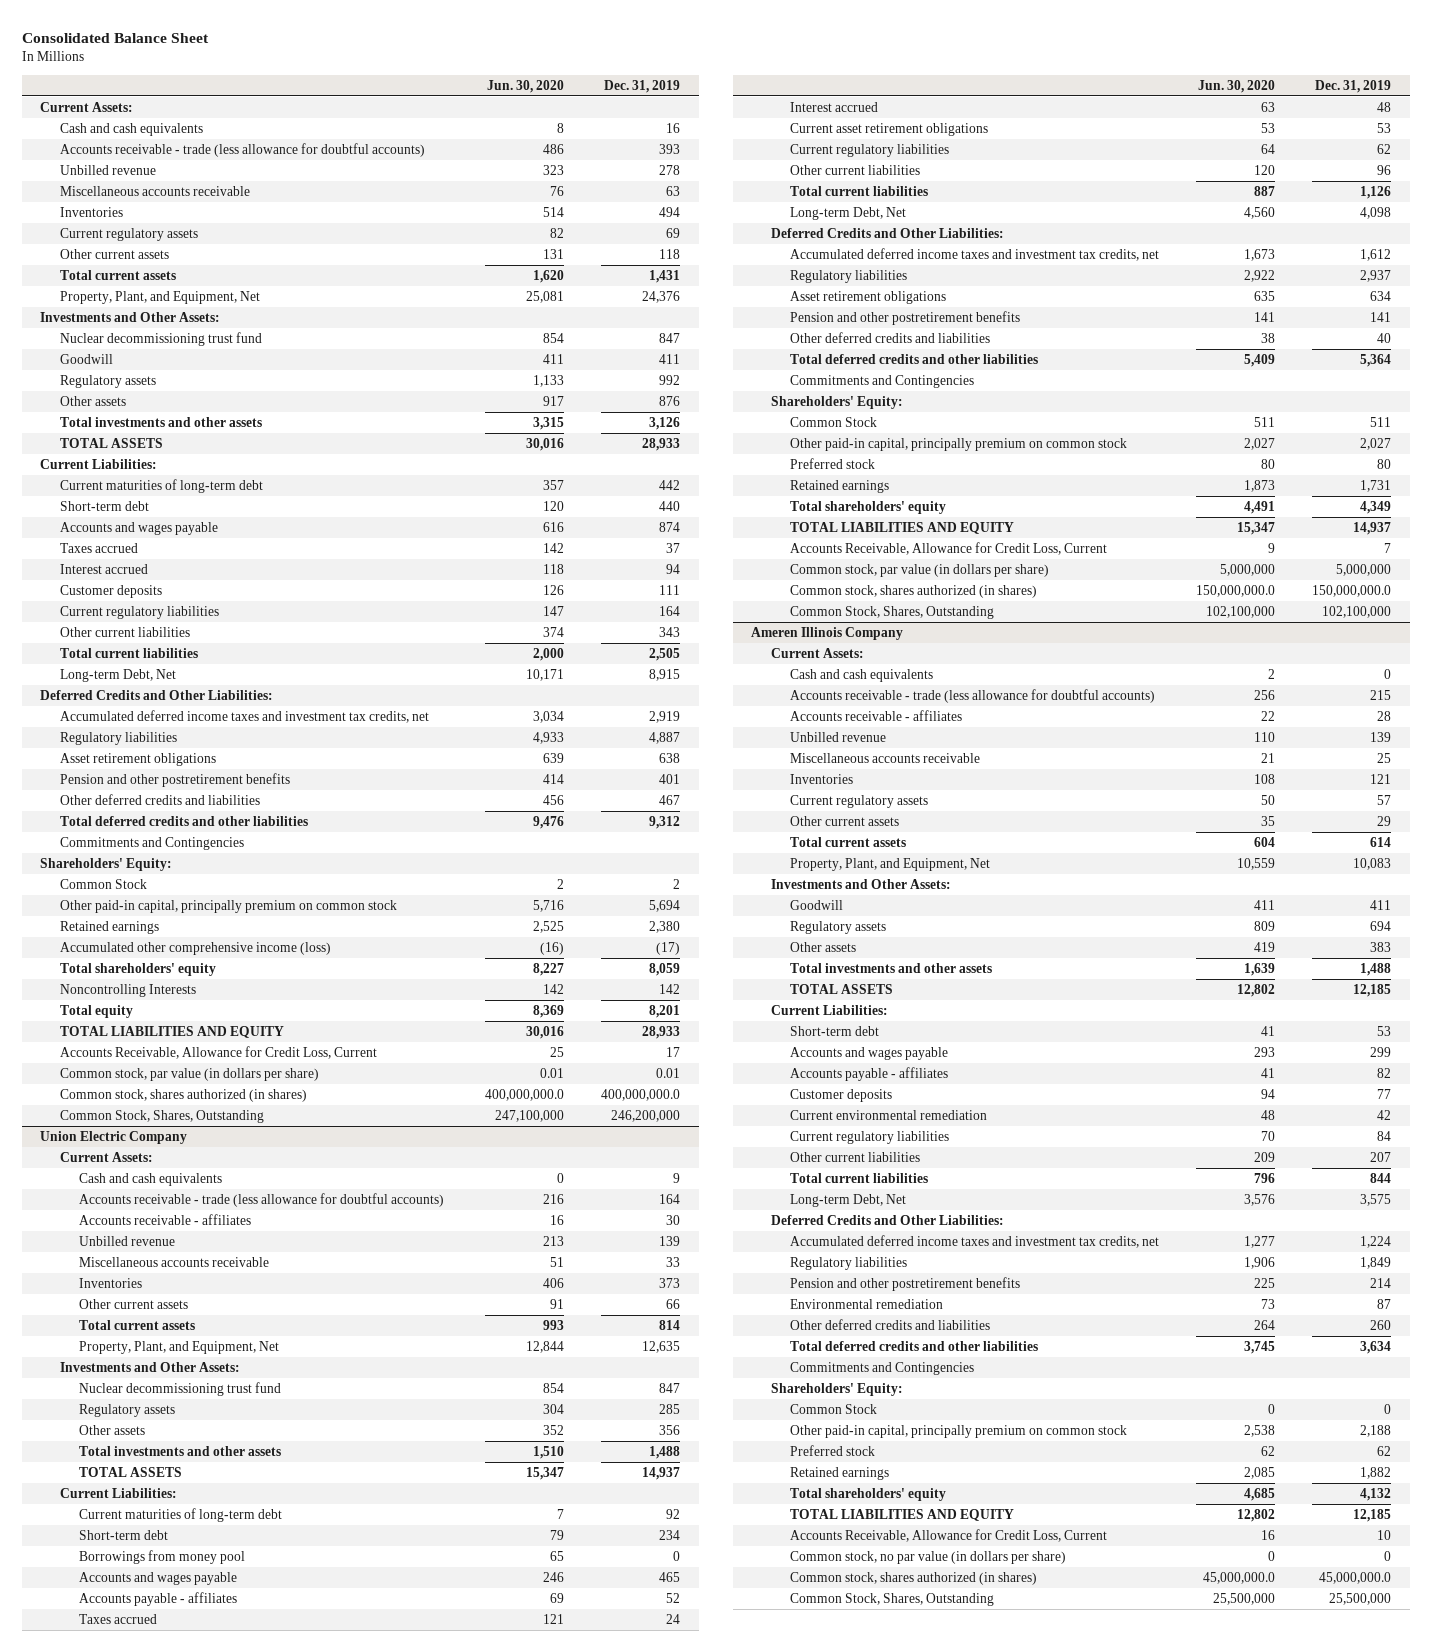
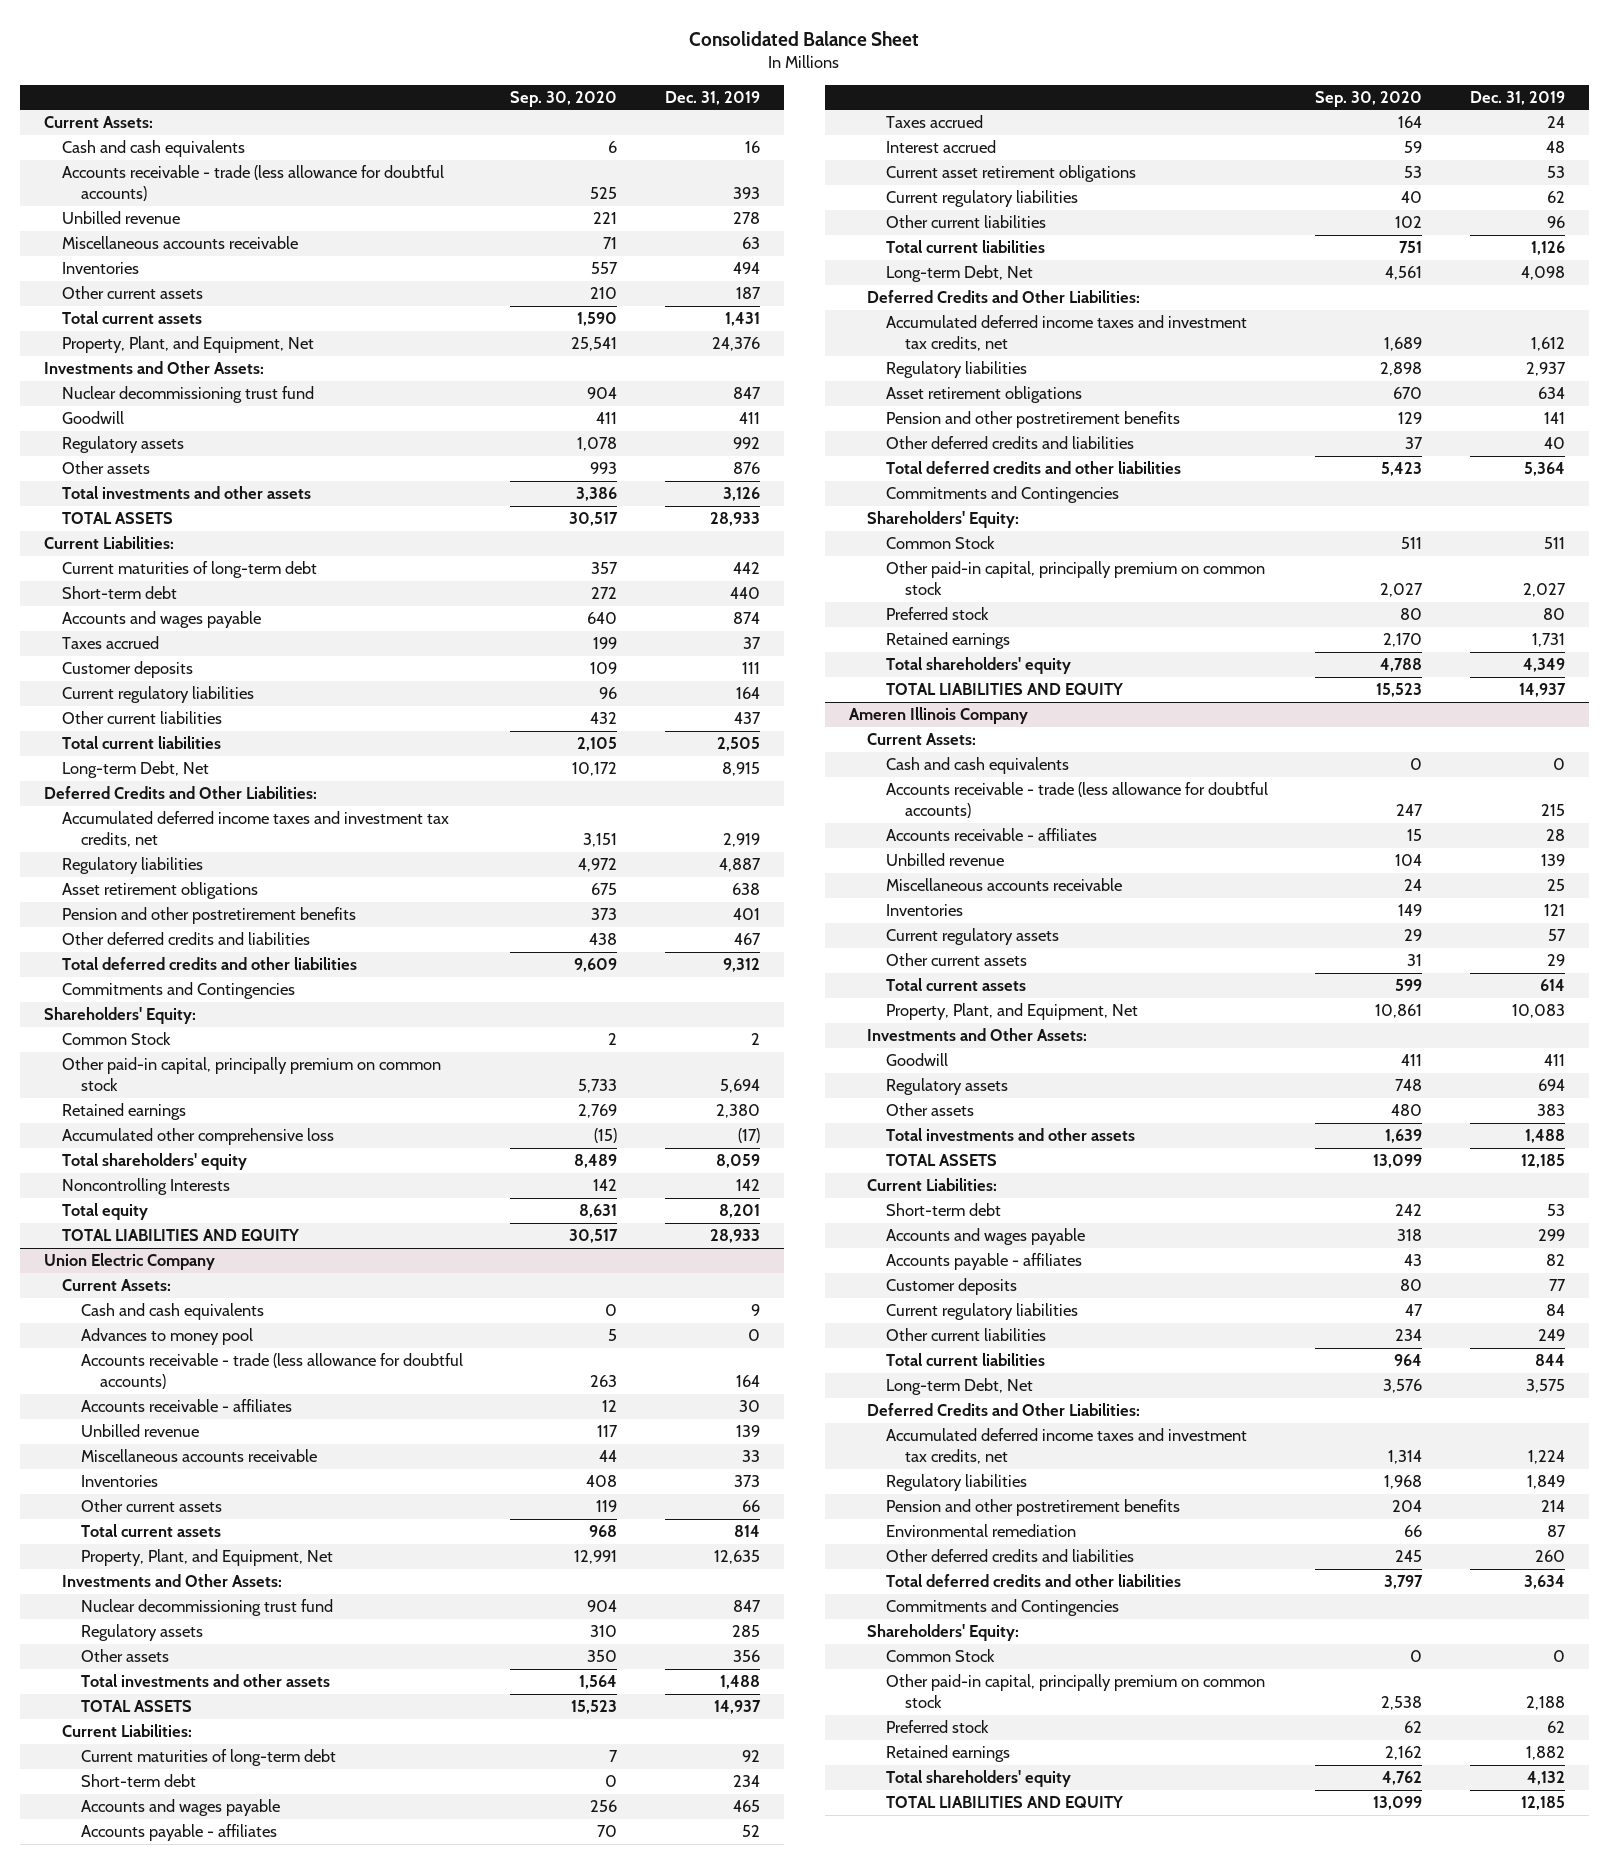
[486,79,564,93] Jun. 30, 2020 -> none
none -> [510,90,618,107] Sep. 30, 2020
[59,227,198,241] Current regulatory assets -> none
[659,248,681,259] 118 -> [735,287,761,300] 187
[59,563,148,574] Interest accrued -> none
[659,626,681,637] 343 -> [733,712,761,725] 437
[59,941,331,955] Accumulated other comprehensive income (loss) -> [62,1128,335,1146] Accumulated other comprehensive loss
[59,1045,377,1059] Accounts Receivable, Allowance for Credit Loss, Current -> none
[59,1067,319,1081] Common stock, par value (in dollars per share) -> none
[59,1088,307,1102] Common stock, shares authorized (in shares) -> none
[59,1109,264,1123] Common Stock, Shares, Outstanding -> none
none -> [81,1328,254,1346] Advances to money pool
[78,1549,245,1564] Borrowings from money pool -> none
[789,541,1107,555] Accounts Receivable, Allowance for Credit Loss, Current -> none
[789,563,1049,577] Common stock, par value (in dollars per share) -> none
[789,584,1037,598] Common stock, shares authorized (in shares) -> none
[789,605,994,619] Common Stock, Shares, Outstanding -> none
[789,1109,987,1120] Current environmental remediation -> none
[1370,1151,1392,1162] 207 -> [1537,1329,1565,1342] 249
[789,1528,1107,1542] Accounts Receivable, Allowance for Credit Loss, Current -> none
[789,1550,1066,1564] Common stock, no par value (in dollars per share) -> none
[789,1571,1037,1585] Common stock, shares authorized (in shares) -> none
[789,1592,994,1606] Common Stock, Shares, Outstanding -> none

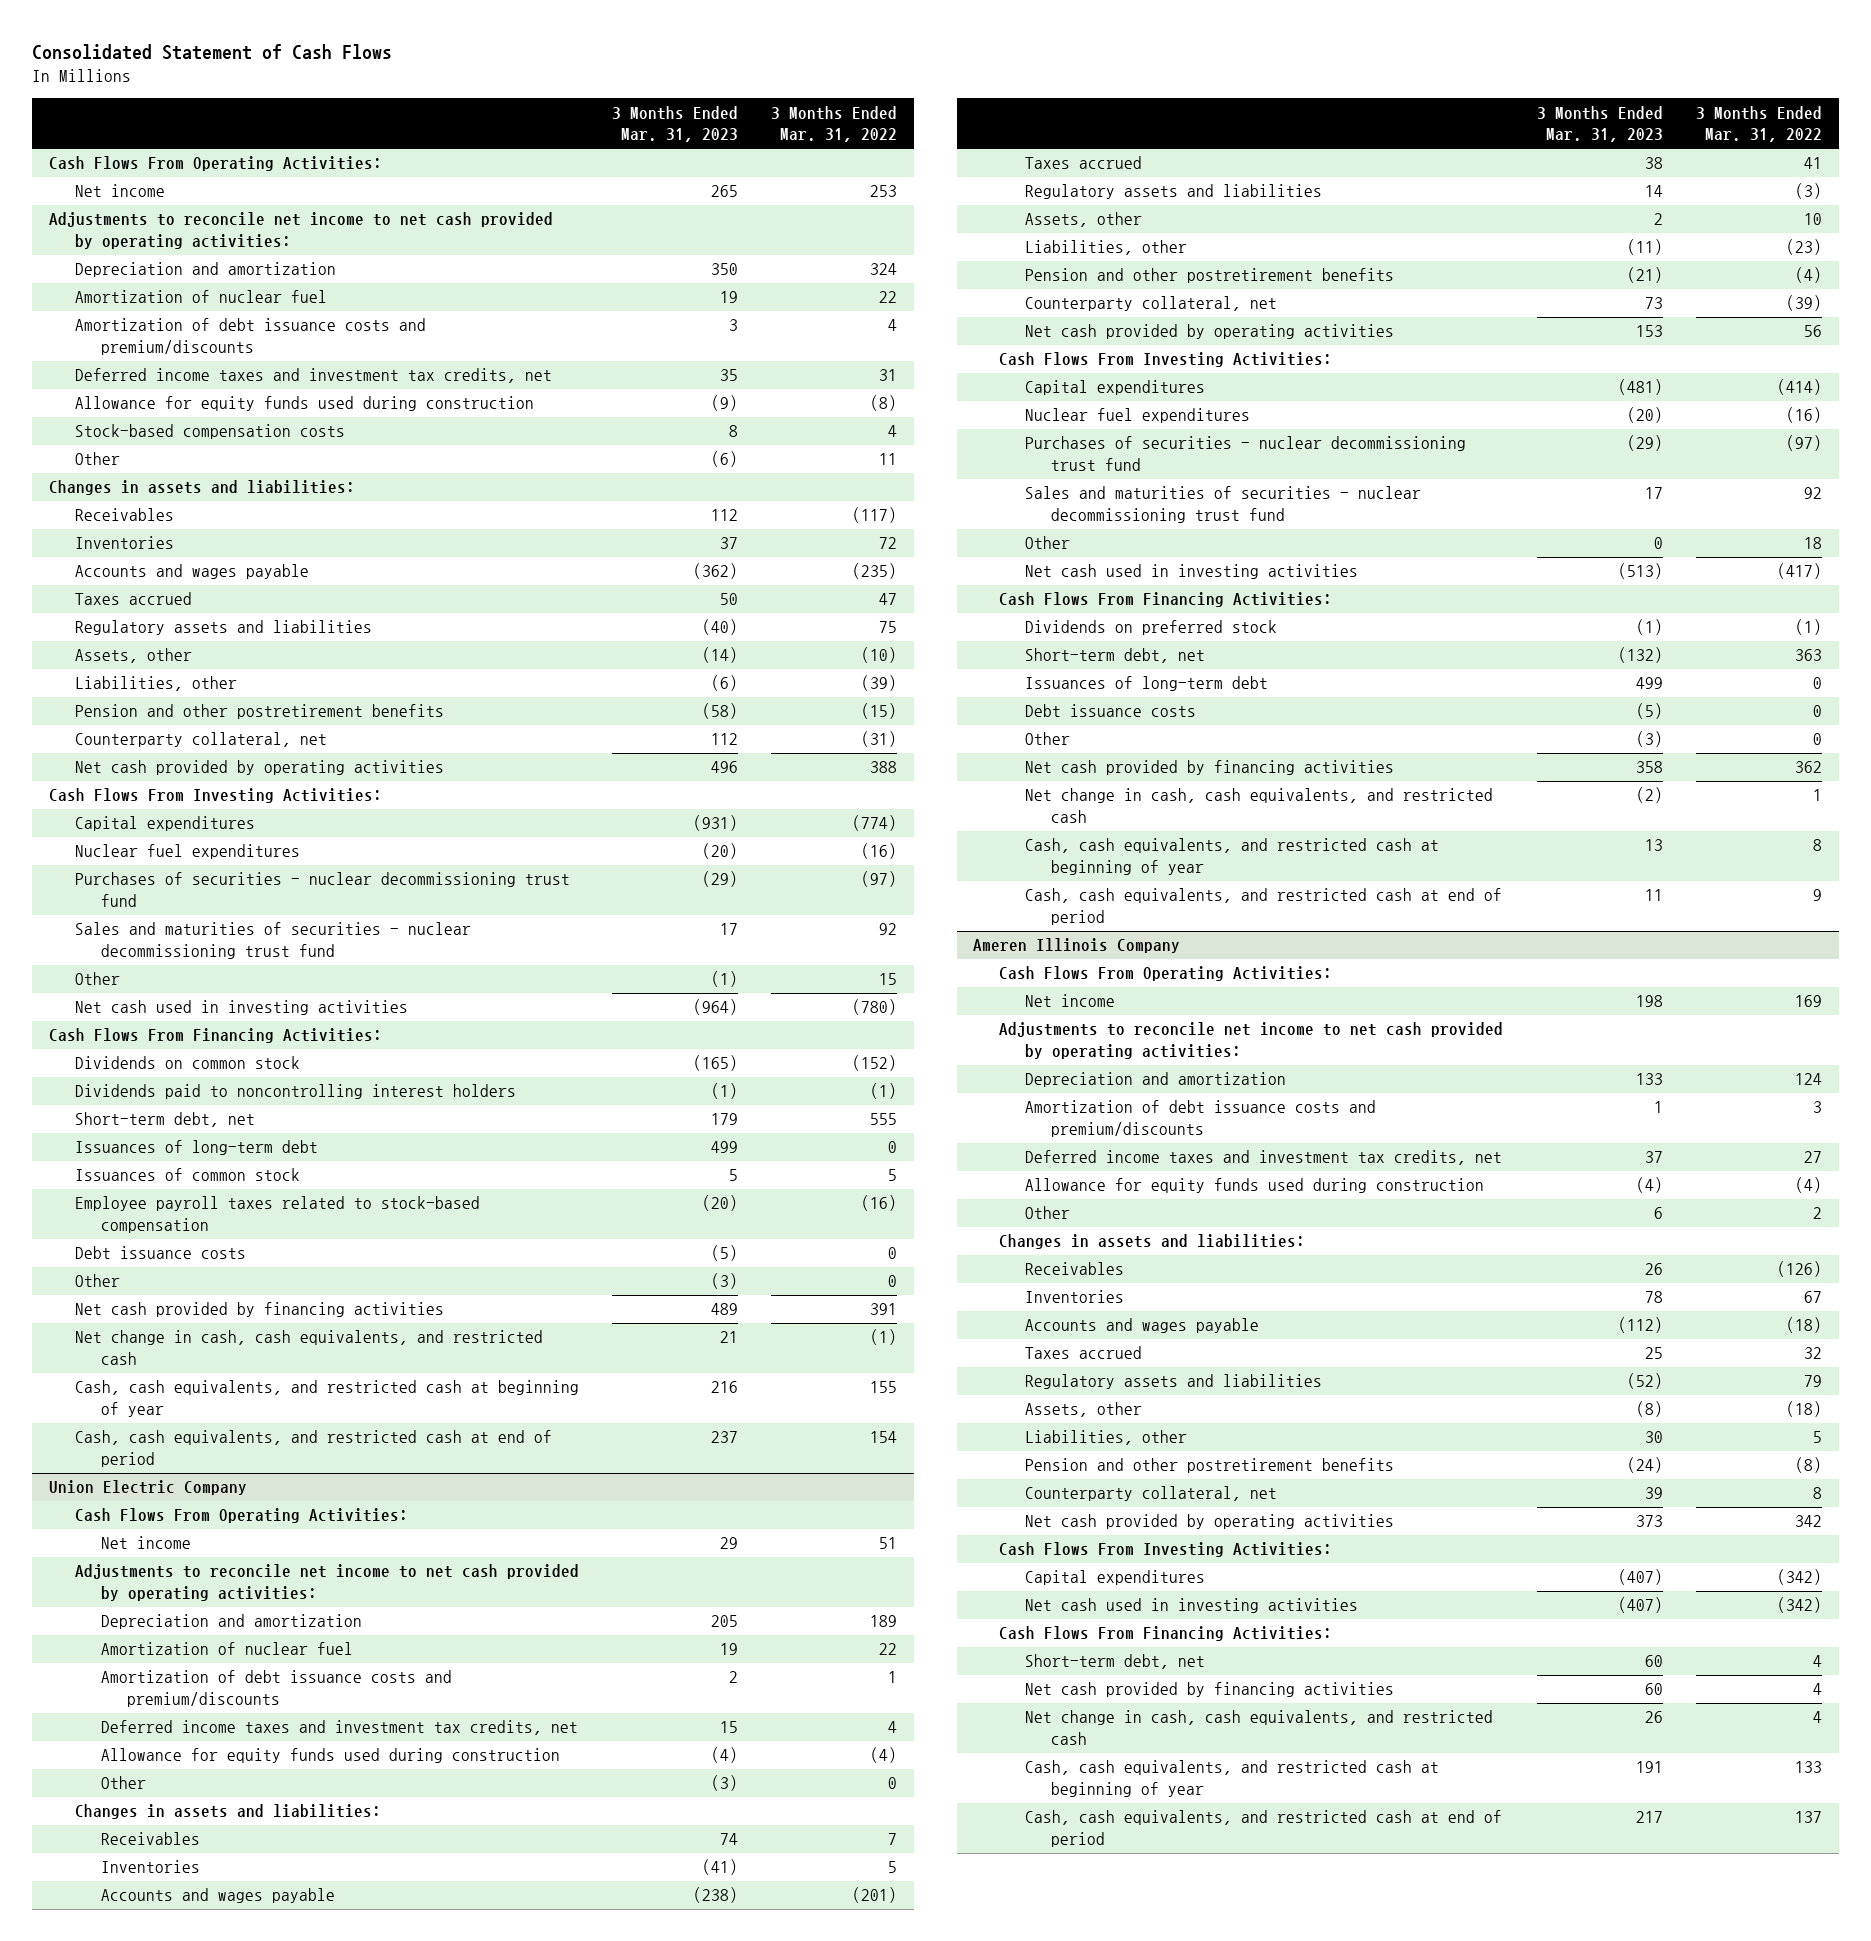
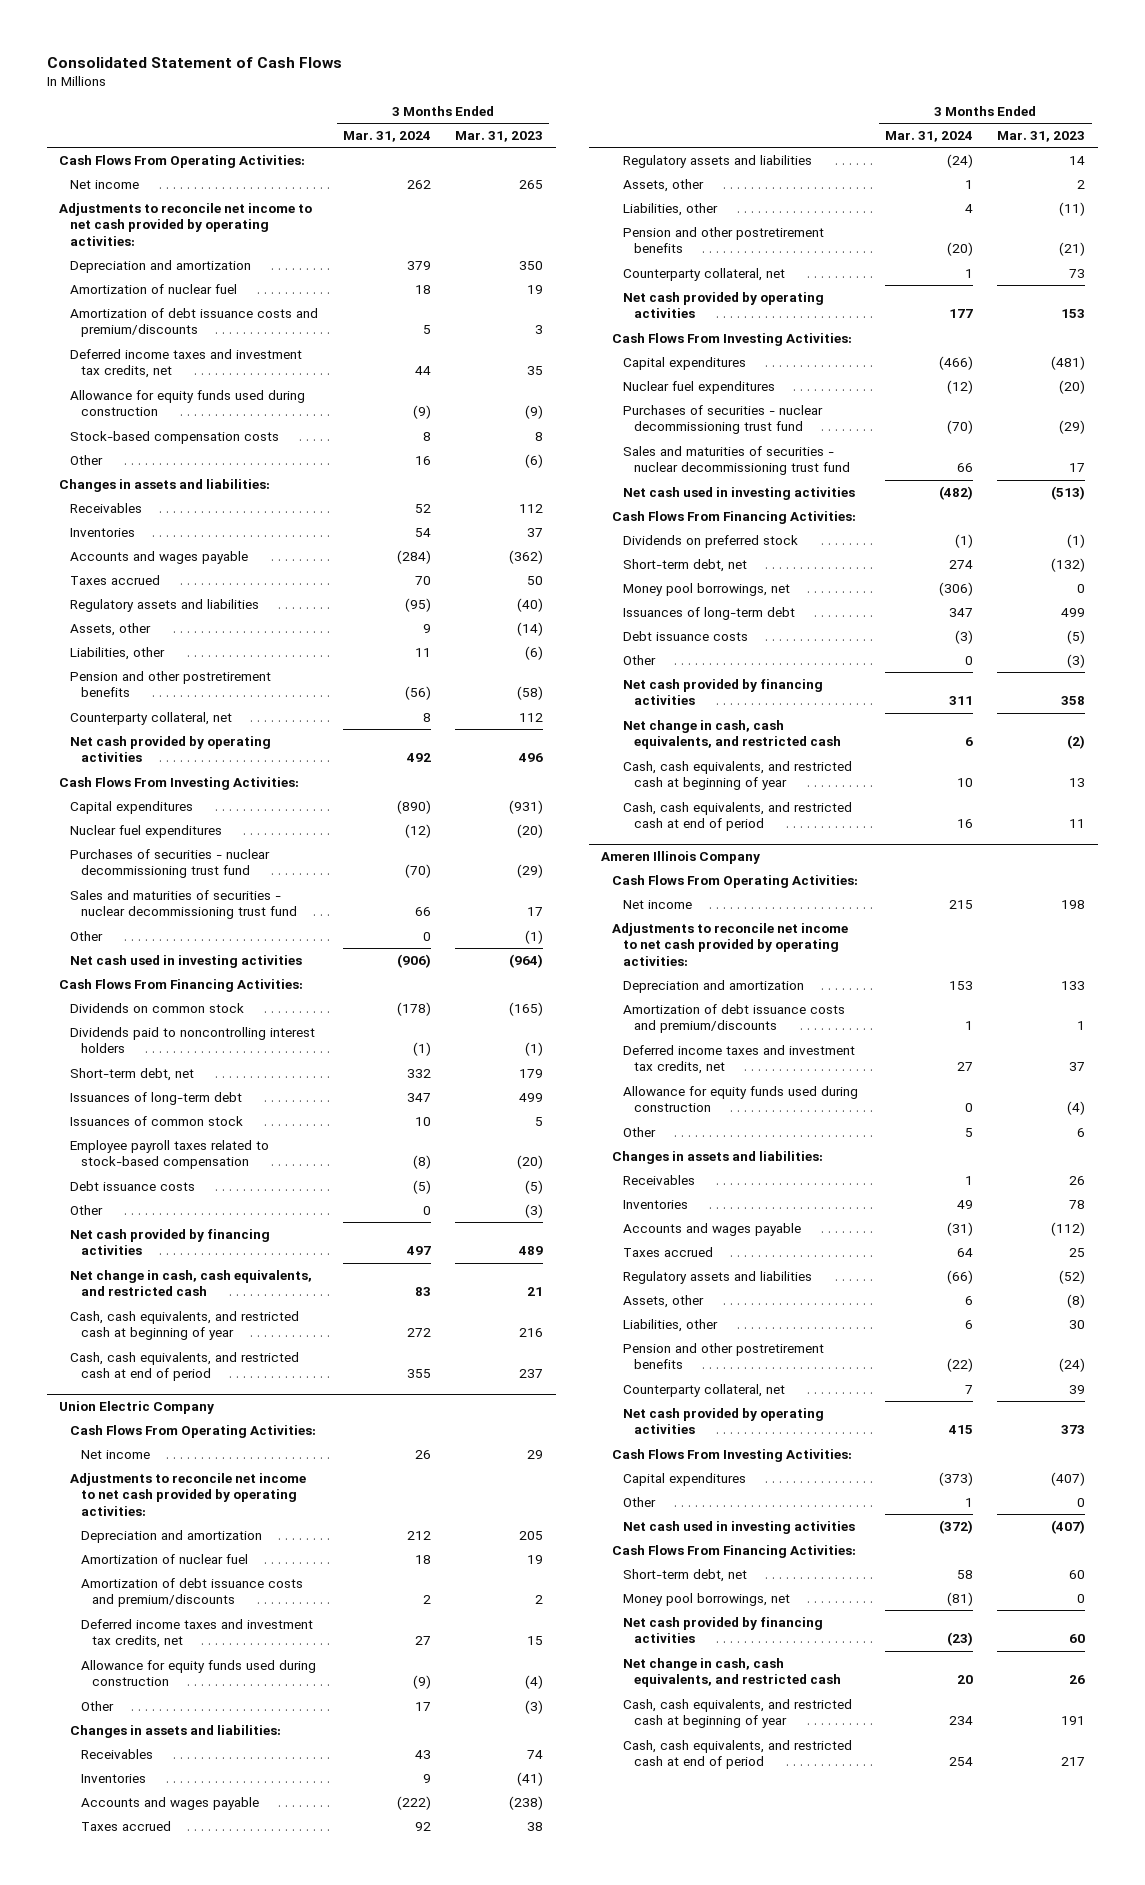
[771,105,898,143] 3 Months Ended Mar. 31, 2022 -> none
none -> [342,131,431,143] Mar. 31, 2024
[1025,536,1071,550] Other -> none
none -> [623,582,791,596] Money pool borrowings, net
none -> [623,1496,657,1507] Other
none -> [623,1592,791,1606] Money pool borrowings, net

